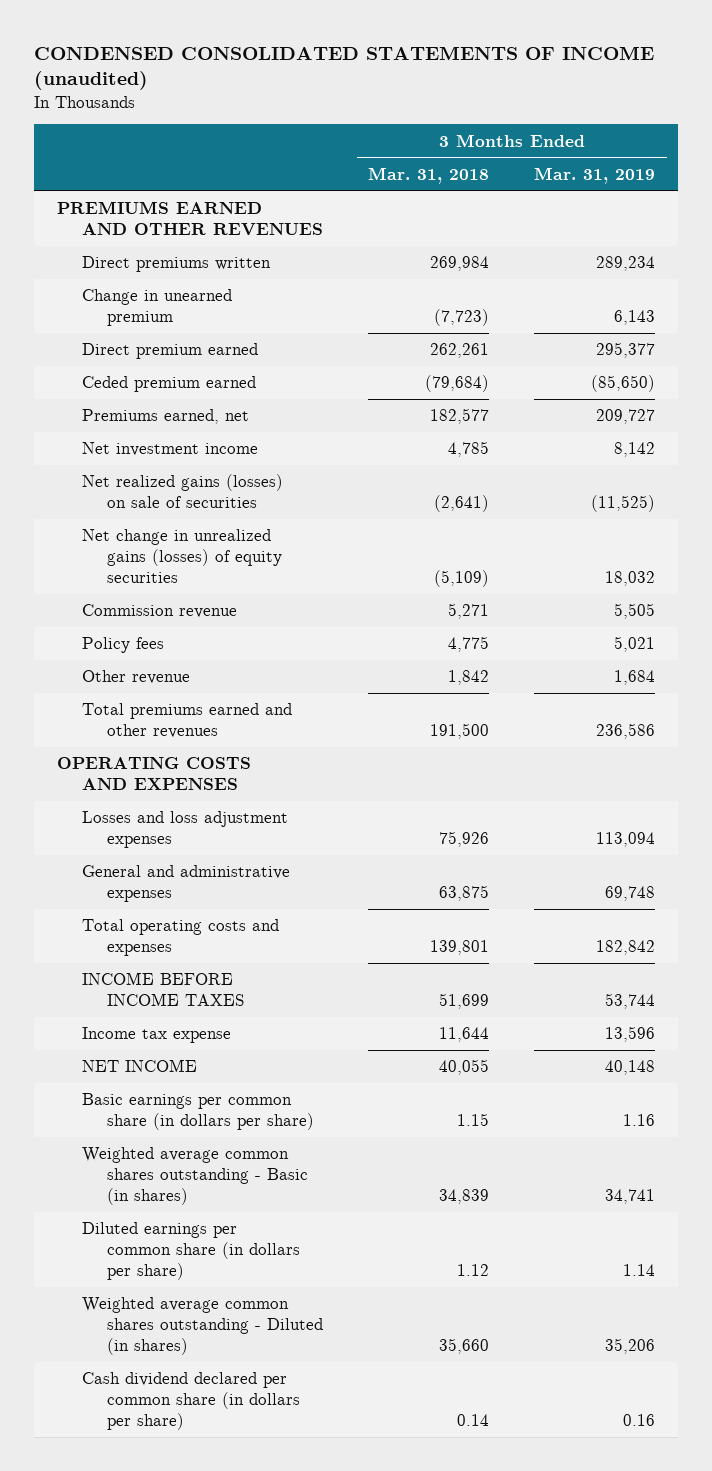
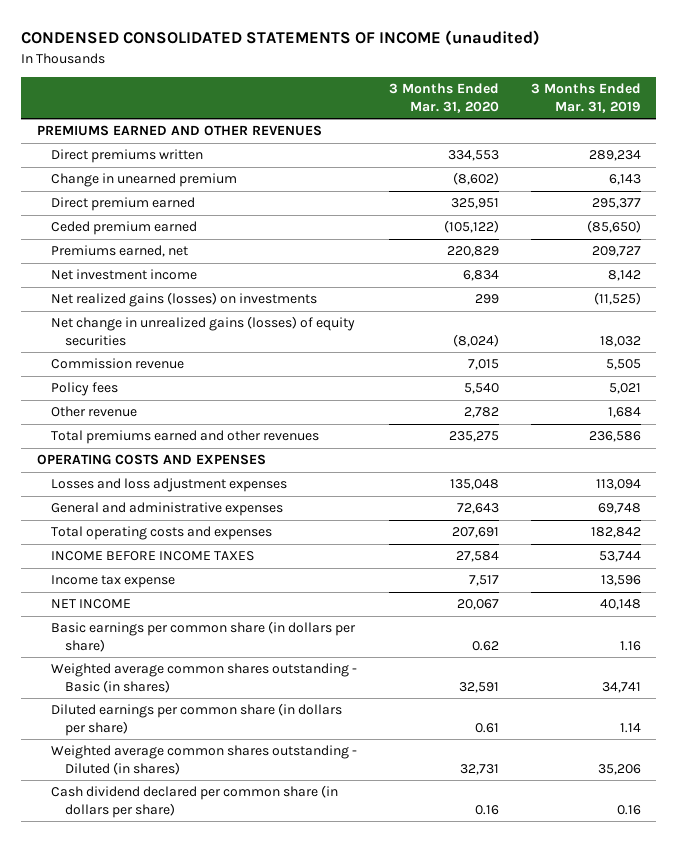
[368,167,490,185] Mar. 31, 2018 -> none
none -> [388,83,499,113] 3 Months Ended Mar. 31, 2020
[81,474,283,509] Net realized gains (losses) on sale of securities -> [51,292,318,308] Net realized gains (losses) on investments

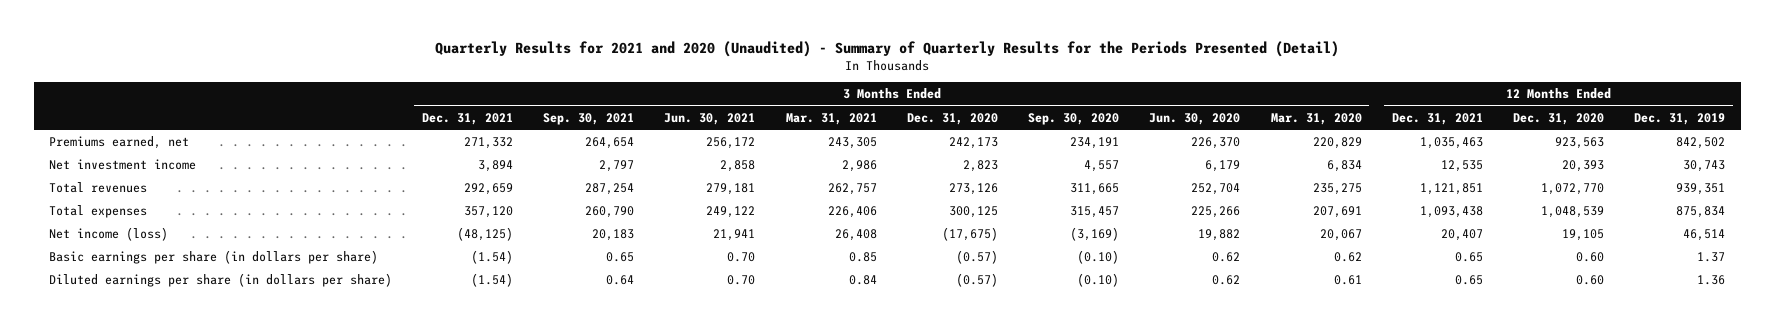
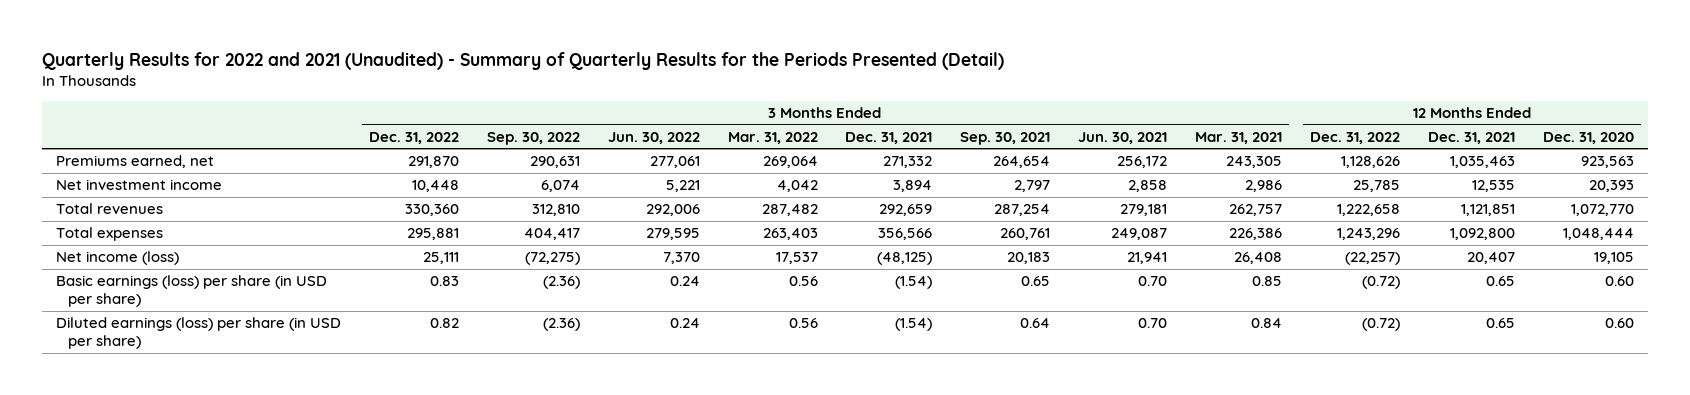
[435,40,1340,57] Quarterly Results for 2021 and 2020 (Unaudited) - Summary of Quarterly Results for the Periods Presented (Detail) -> [41,51,1004,70] Quarterly Results for 2022 and 2021 (Unaudited) - Summary of Quarterly Results for the Periods Presented (Detail)
[906,112,998,125] Dec. 31, 2020 -> none
[1028,112,1120,125] Sep. 30, 2020 -> none
[1149,112,1241,125] Jun. 30, 2020 -> none
[1270,112,1362,125] Mar. 31, 2020 -> none
[1634,112,1726,125] Dec. 31, 2019 -> none
none -> [368,131,459,144] Dec. 31, 2022
none -> [486,131,580,145] Sep. 30, 2022
none -> [607,131,700,144] Jun. 30, 2022
none -> [727,131,818,144] Mar. 31, 2022
none -> [1310,131,1401,144] Dec. 31, 2022
[463,206,513,219] 357,120 -> [878,228,933,241] 356,566
[585,206,635,219] 260,790 -> [1000,228,1051,241] 260,761
[706,206,756,219] 249,122 -> [1111,228,1168,241] 249,087
[827,206,877,219] 226,406 -> [1229,228,1283,241] 226,386
[1419,206,1483,219] 1,093,438 -> [1449,228,1515,241] 1,092,800
[1541,206,1605,219] 1,048,539 -> [1562,228,1634,241] 1,048,444
[48,250,378,265] Basic earnings per share (in dollars per share) -> [55,275,327,308] Basic earnings (loss) per share (in USD per share)
[48,273,392,288] Diluted earnings per share (in dollars per share) -> [55,317,341,350] Diluted earnings (loss) per share (in USD per share)

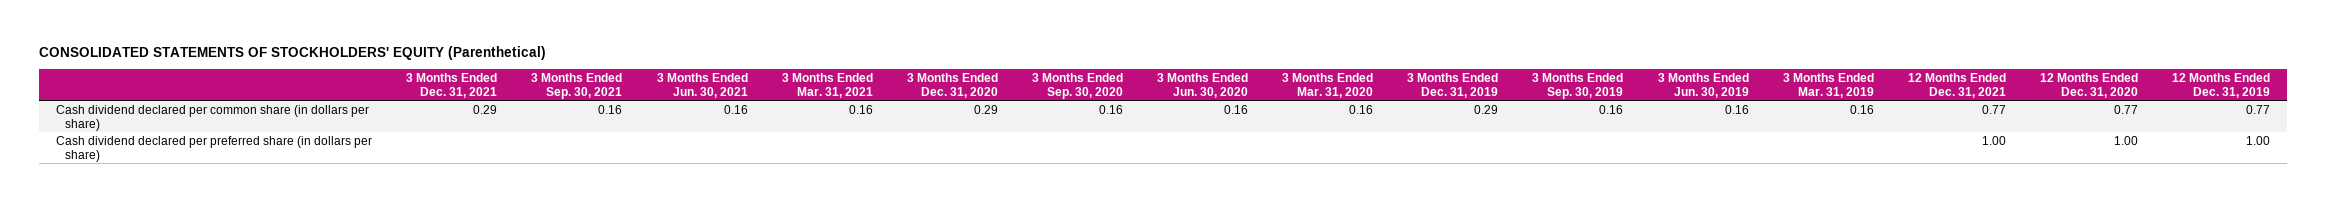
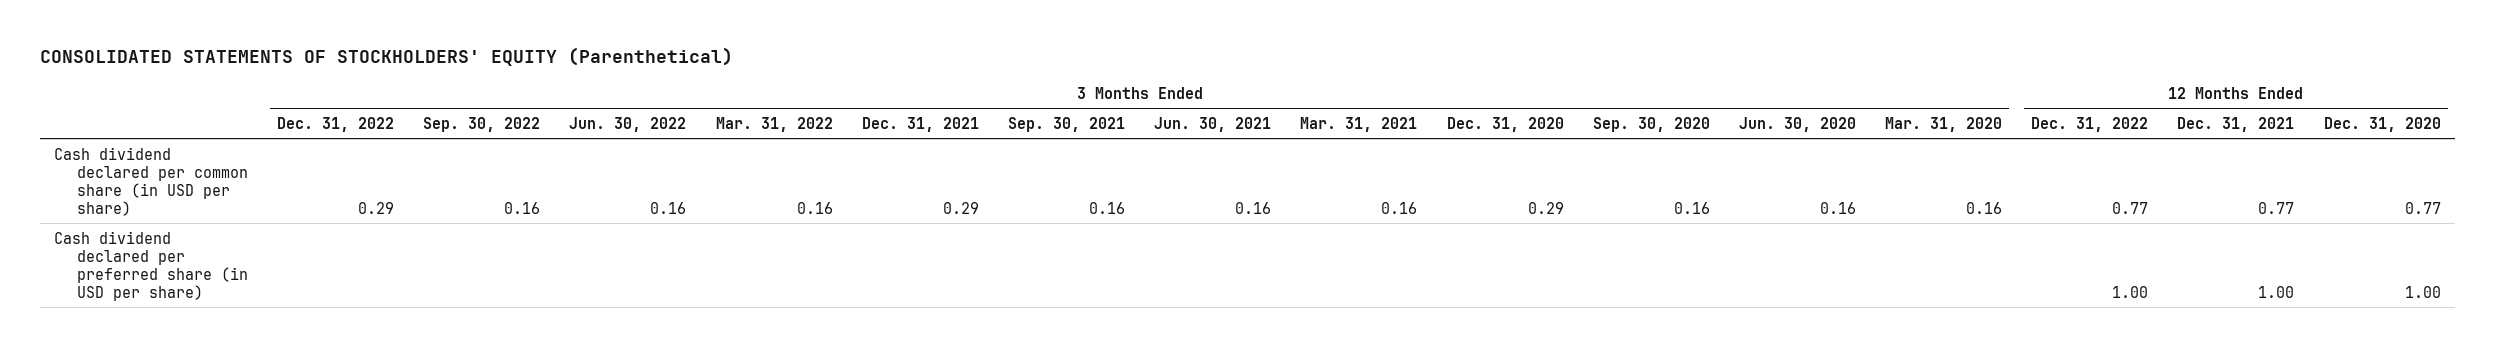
[1407,73,1499,98] 3 Months Ended Dec. 31, 2019 -> none
[1532,73,1624,99] 3 Months Ended Sep. 30, 2019 -> none
[1657,73,1749,98] 3 Months Ended Jun. 30, 2019 -> none
[1782,73,1874,98] 3 Months Ended Mar. 31, 2019 -> none
[2172,73,2271,98] 12 Months Ended Dec. 31, 2019 -> none
none -> [277,116,395,132] Dec. 31, 2022
none -> [423,116,541,132] Sep. 30, 2022
none -> [569,116,687,132] Jun. 30, 2022
none -> [715,116,833,132] Mar. 31, 2022
none -> [2031,116,2149,132] Dec. 31, 2022
[56,104,370,131] Cash dividend declared per common share (in dollars per share) -> [54,146,248,216] Cash dividend declared per common share (in USD per share)
[56,135,373,162] Cash dividend declared per preferred share (in dollars per share) -> [54,230,248,301] Cash dividend declared per preferred share (in USD per share)

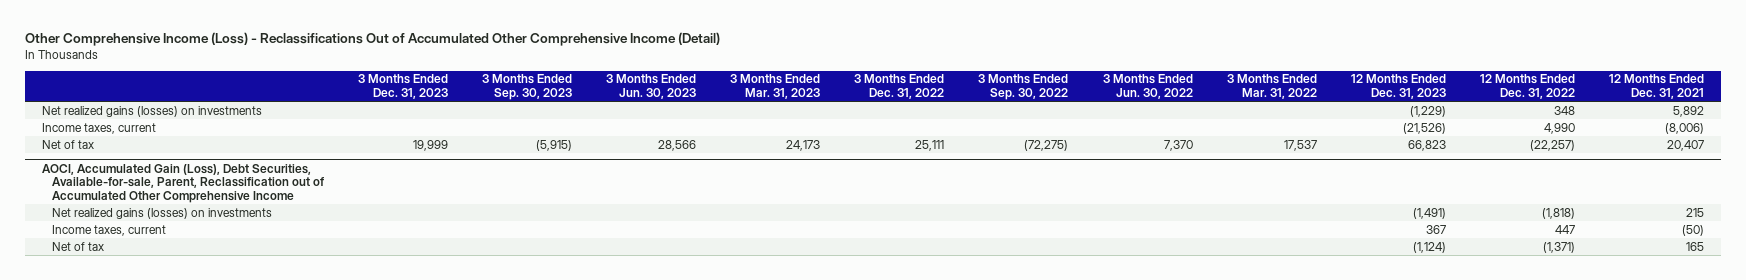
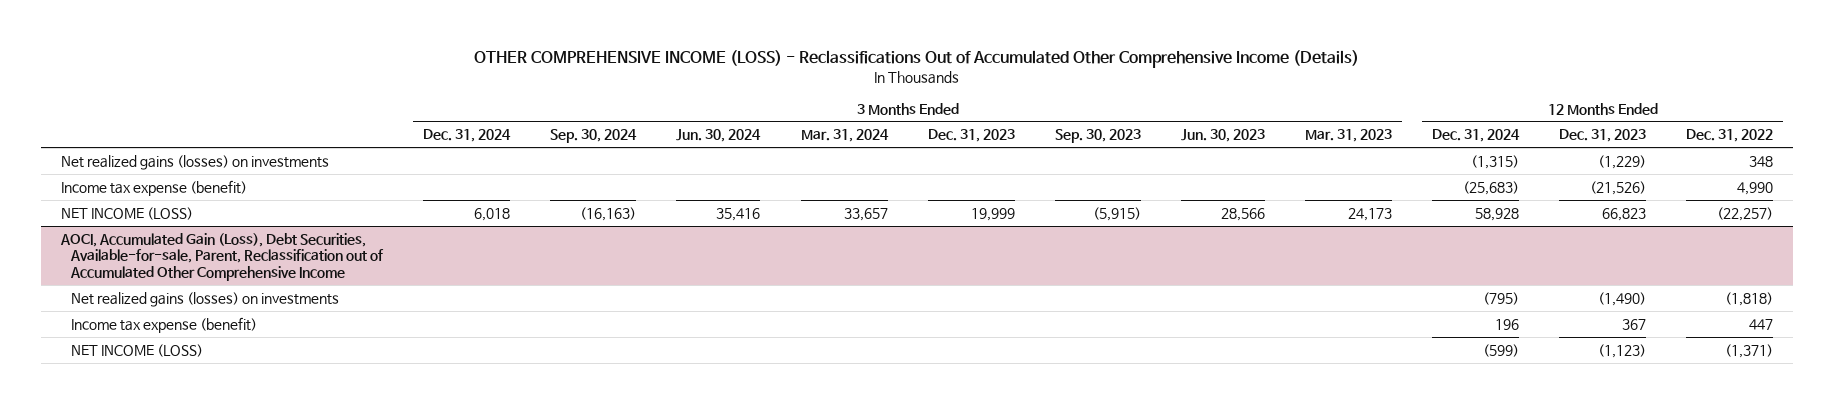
[24,31,720,46] Other Comprehensive Income (Loss) - Reclassifications Out of Accumulated Other Comprehensive Income (Detail) -> [473,49,1359,68] OTHER COMPREHENSIVE INCOME (LOSS) - Reclassifications Out of Accumulated Other Comprehensive Income (Details)
[854,74,945,100] 3 Months Ended Dec. 31, 2022 -> none
[978,74,1069,101] 3 Months Ended Sep. 30, 2022 -> none
[1102,74,1193,100] 3 Months Ended Jun. 30, 2022 -> none
[1226,74,1317,100] 3 Months Ended Mar. 31, 2022 -> none
[1609,74,1705,100] 12 Months Ended Dec. 31, 2021 -> none
none -> [423,129,512,143] Dec. 31, 2024
none -> [550,129,638,144] Sep. 30, 2024
none -> [676,129,762,143] Jun. 30, 2024
none -> [800,129,889,143] Mar. 31, 2024
none -> [1432,129,1521,143] Dec. 31, 2024
[41,122,156,134] Income taxes, current -> [60,179,247,196] Income tax expense (benefit)
[41,139,94,149] Net of tax -> [60,206,193,220] NET INCOME (LOSS)
[1412,207,1446,219] (1,491) -> [1598,291,1647,306] (1,490)
[51,224,166,236] Income taxes, current -> [71,316,258,333] Income tax expense (benefit)
[51,241,104,251] Net of tax -> [71,343,204,357] NET INCOME (LOSS)
[1412,241,1446,253] (1,124) -> [1598,343,1647,358] (1,123)

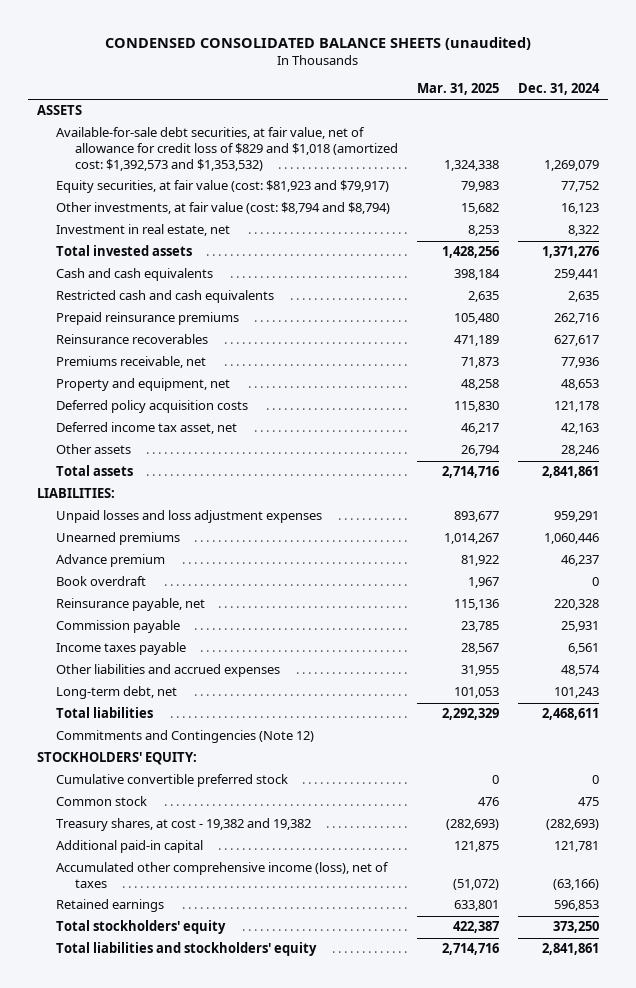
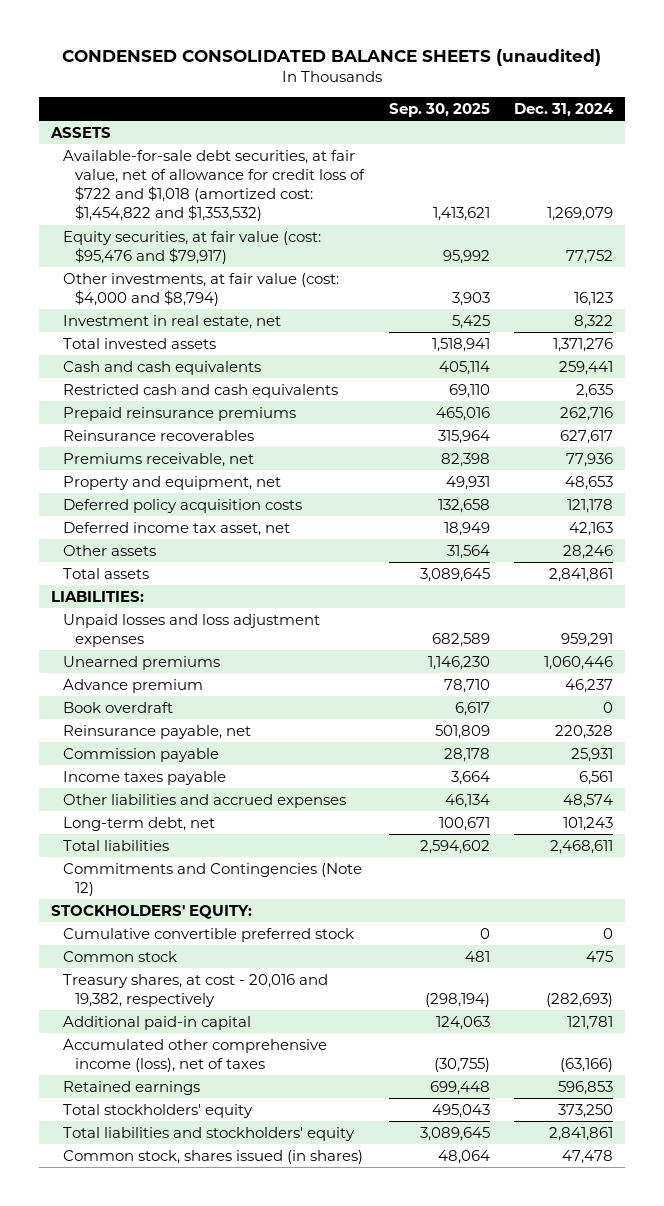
[416,82,499,95] Mar. 31, 2025 -> none
none -> [388,102,490,117] Sep. 30, 2025
[56,127,398,171] Available-for-sale debt securities, at fair value, net of allowance for credit loss of $829 and $1,018 (amortized cost: $1,392,573 and $1,353,532) -> [63,149,366,222] Available-for-sale debt securities, at fair value, net of allowance for credit loss of $722 and $1,018 (amortized cost: $1,454,822 and $1,353,532)
[56,180,390,194] Equity securities, at fair value (cost: $81,923 and $79,917) -> [63,230,322,264] Equity securities, at fair value (cost: $95,476 and $79,917)
[56,202,391,215] Other investments, at fair value (cost: $8,794 and $8,794) -> [63,272,340,306] Other investments, at fair value (cost: $4,000 and $8,794)
[56,818,312,832] Treasury shares, at cost - 19,382 and 19,382 -> [63,973,329,1007] Treasury shares, at cost - 20,016 and 19,382, respectively
none -> [63,1149,364,1164] Common stock, shares issued (in shares)

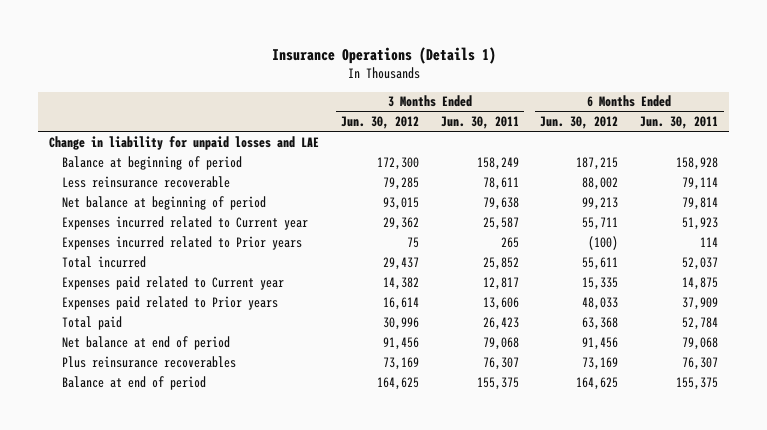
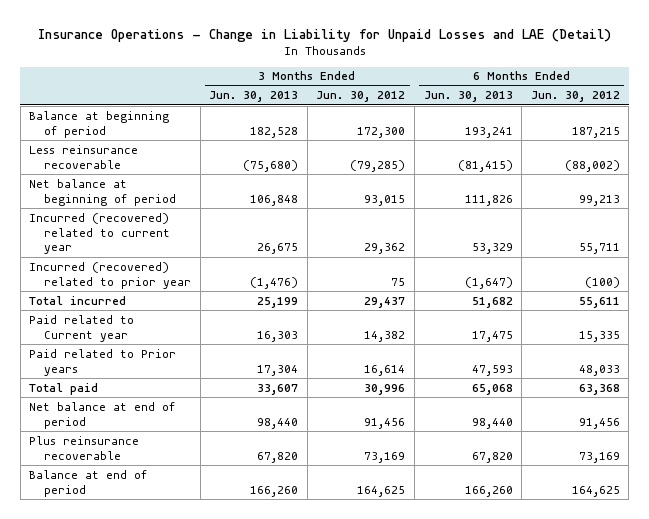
[271,46,496,64] Insurance Operations (Details 1) -> [37,28,611,42] Insurance Operations - Change in Liability for Unpaid Losses and LAE (Detail)
[440,116,519,130] Jun. 30, 2011 -> none
[640,116,719,130] Jun. 30, 2011 -> none
none -> [209,91,299,103] Jun. 30, 2013
none -> [423,91,513,103] Jun. 30, 2013
[49,135,320,150] Change in liability for unpaid losses and LAE -> none
[383,176,420,190] 79,285 -> [350,159,406,172] (79,285)
[582,176,619,190] 88,002 -> [564,159,620,172] (88,002)
[62,215,309,230] Expenses incurred related to Current year -> [29,212,171,255] Incurred (recovered) related to current year
[62,235,303,250] Expenses incurred related to Prior years -> [29,261,192,289] Incurred (recovered) related to prior year
[62,275,285,290] Expenses paid related to Current year -> [29,314,135,342] Paid related to Current year
[62,295,279,310] Expenses paid related to Prior years -> [29,348,177,376] Paid related to Prior years
[62,355,237,368] Plus reinsurance recoverables -> [29,435,140,460] Plus reinsurance recoverable

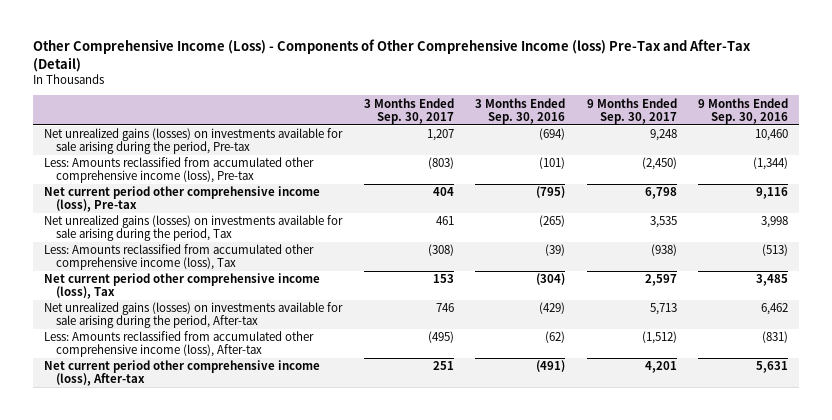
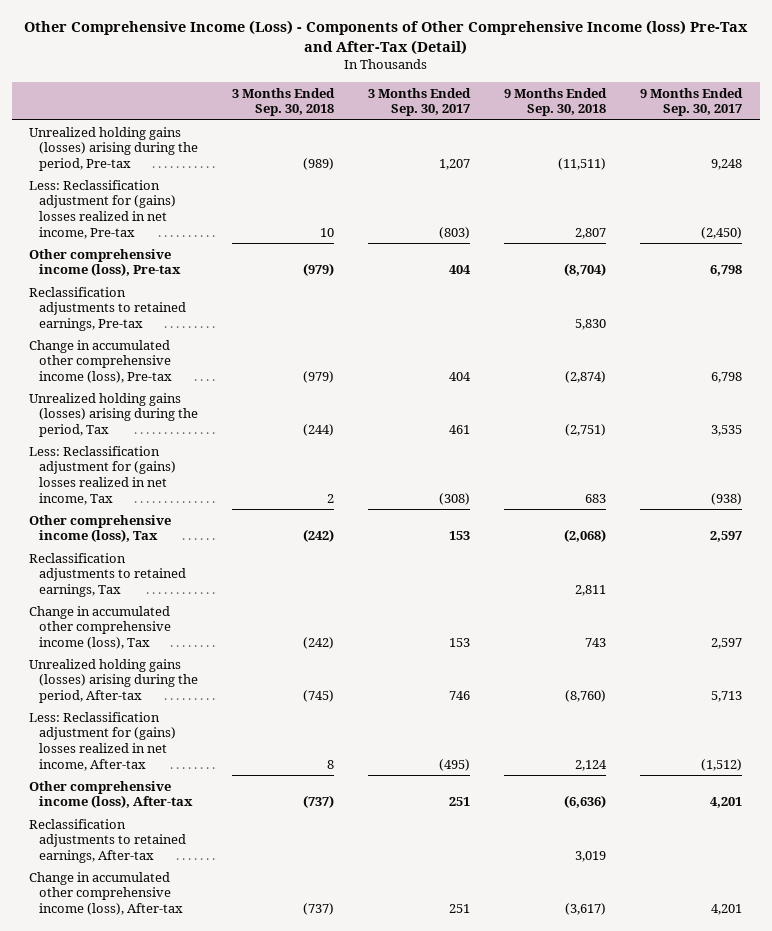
[475,97,566,124] 3 Months Ended Sep. 30, 2016 -> none
[698,97,789,124] 9 Months Ended Sep. 30, 2016 -> none
none -> [232,87,336,117] 3 Months Ended Sep. 30, 2018
none -> [504,87,608,117] 9 Months Ended Sep. 30, 2018
[44,128,344,155] Net unrealized gains (losses) on investments available for sale arising during the period, Pre-tax -> [29,126,199,172] Unrealized holding gains (losses) arising during the period, Pre-tax
[44,157,315,184] Less: Amounts reclassified from accumulated other comprehensive income (loss), Pre-tax -> [29,179,177,239] Less: Reclassification adjustment for (gains) losses realized in net income, Pre-tax
[44,186,321,213] Net current period other comprehensive income (loss), Pre-tax -> [29,248,182,277] Other comprehensive income (loss), Pre-tax
none -> [29,286,187,332] Reclassification adjustments to retained earnings, Pre-tax
none -> [29,339,173,384] Change in accumulated other comprehensive income (loss), Pre-tax
[44,215,344,242] Net unrealized gains (losses) on investments available for sale arising during the period, Tax -> [29,392,199,438] Unrealized holding gains (losses) arising during the period, Tax
[44,244,315,271] Less: Amounts reclassified from accumulated other comprehensive income (loss), Tax -> [29,445,177,505] Less: Reclassification adjustment for (gains) losses realized in net income, Tax
[44,273,321,300] Net current period other comprehensive income (loss), Tax -> [29,514,172,543] Other comprehensive income (loss), Tax
none -> [29,552,187,598] Reclassification adjustments to retained earnings, Tax
none -> [29,605,172,650] Change in accumulated other comprehensive income (loss), Tax
[44,302,344,329] Net unrealized gains (losses) on investments available for sale arising during the period, After-tax -> [29,658,199,704] Unrealized holding gains (losses) arising during the period, After-tax
[44,331,315,358] Less: Amounts reclassified from accumulated other comprehensive income (loss), After-tax -> [29,711,177,771] Less: Reclassification adjustment for (gains) losses realized in net income, After-tax
[44,360,321,387] Net current period other comprehensive income (loss), After-tax -> [29,780,194,809] Other comprehensive income (loss), After-tax
none -> [29,818,187,864] Reclassification adjustments to retained earnings, After-tax
none -> [29,871,184,916] Change in accumulated other comprehensive income (loss), After-tax

